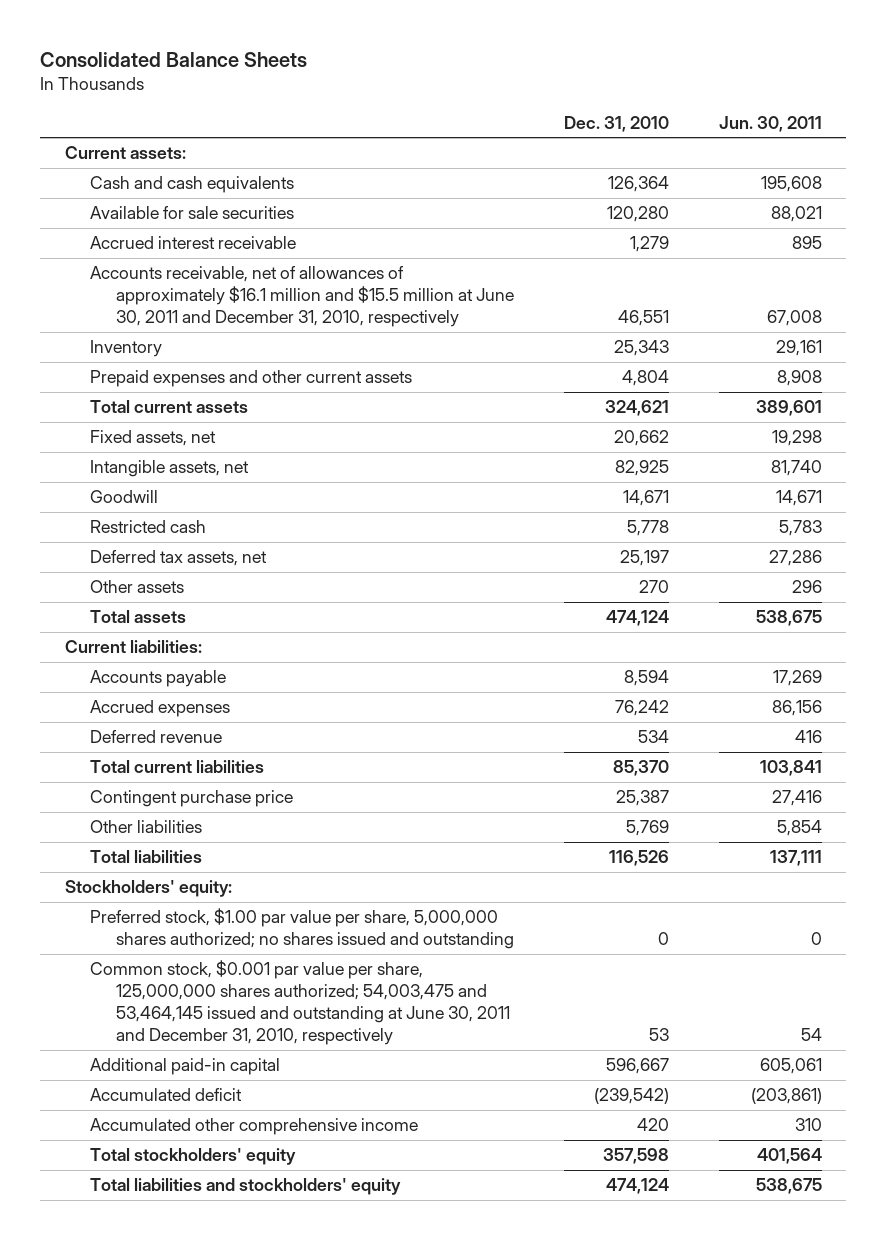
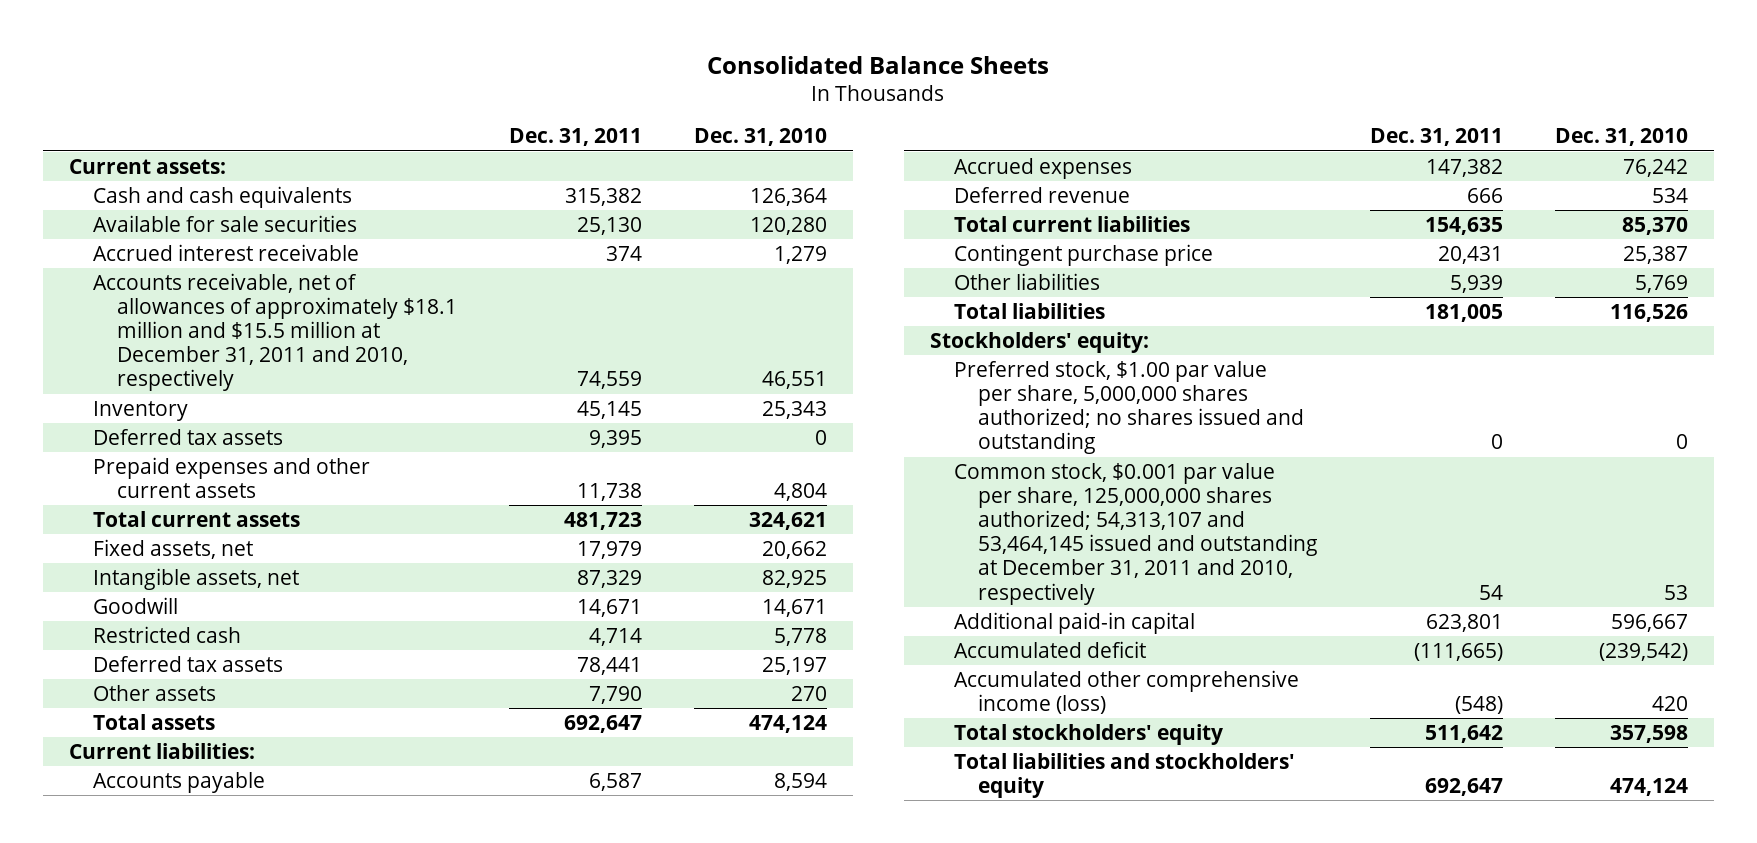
[718,115,822,132] Jun. 30, 2011 -> none
none -> [508,128,642,147] Dec. 31, 2011
[90,266,514,328] Accounts receivable, net of allowances of approximately $16.1 million and $15.5 million at June 30, 2011 and December 31, 2010, respectively -> [92,272,457,392] Accounts receivable, net of allowances of approximately $18.1 million and $15.5 million at December 31, 2011 and 2010, respectively
none -> [92,428,283,445] Deferred tax assets
[90,550,268,567] Deferred tax assets, net -> [92,655,283,672] Deferred tax assets
[90,960,510,1046] Common stock, $0.001 par value per share, 125,000,000 shares authorized; 54,003,475 and 53,464,145 issued and outstanding at June 30, 2011 and December 31, 2010, respectively -> [953,462,1318,605] Common stock, $0.001 par value per share, 125,000,000 shares authorized; 54,313,107 and 53,464,145 issued and outstanding at December 31, 2011 and 2010, respectively
[90,1118,419,1136] Accumulated other comprehensive income -> [953,669,1299,714] Accumulated other comprehensive income (loss)

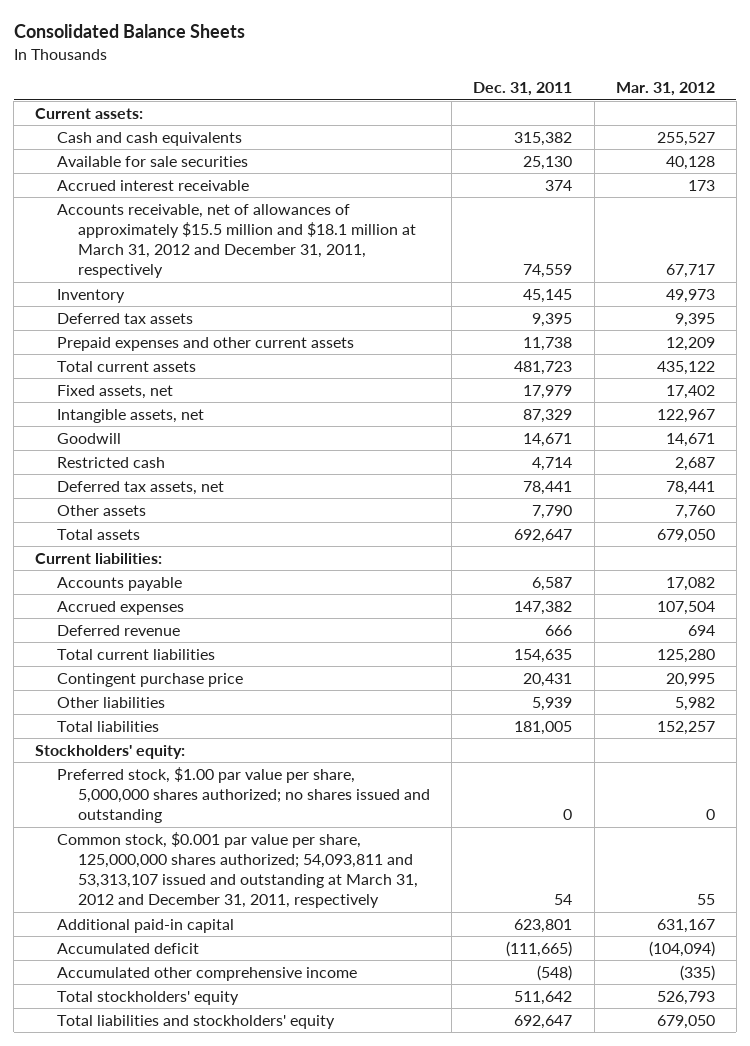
[693,128,827,147] Dec. 31, 2010 -> none
none -> [615,82,715,97] Mar. 31, 2012
[92,272,457,392] Accounts receivable, net of allowances of approximately $18.1 million and $15.5 million at December 31, 2011 and 2010, respectively -> [56,203,417,279] Accounts receivable, net of allowances of approximately $15.5 million and $18.1 million at March 31, 2012 and December 31, 2011, respectively
[92,655,283,672] Deferred tax assets -> [56,480,224,495] Deferred tax assets, net
[953,462,1318,605] Common stock, $0.001 par value per share, 125,000,000 shares authorized; 54,313,107 and 53,464,145 issued and outstanding at December 31, 2011 and 2010, respectively -> [56,831,419,909] Common stock, $0.001 par value per share, 125,000,000 shares authorized; 54,093,811 and 53,313,107 issued and outstanding at March 31, 2012 and December 31, 2011, respectively
[953,669,1299,714] Accumulated other comprehensive income (loss) -> [56,966,357,981] Accumulated other comprehensive income

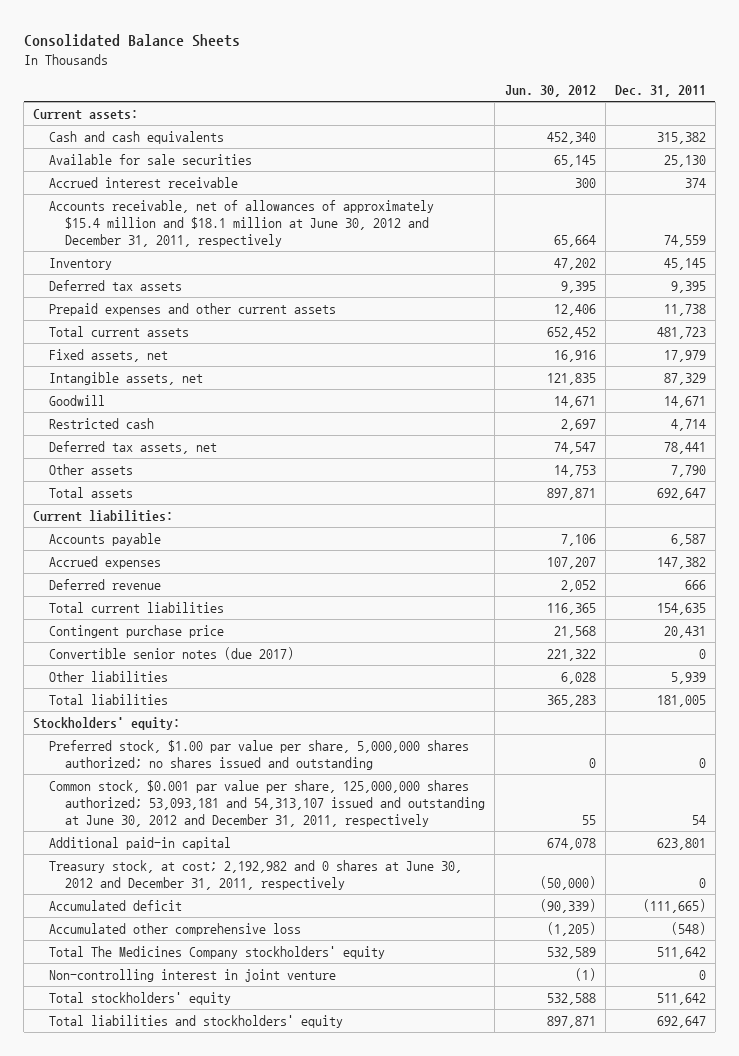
[615,82,715,97] Mar. 31, 2012 -> none
none -> [504,85,596,98] Jun. 30, 2012
[56,203,417,279] Accounts receivable, net of allowances of approximately $15.5 million and $18.1 million at March 31, 2012 and December 31, 2011, respectively -> [49,199,435,248] Accounts receivable, net of allowances of approximately $15.4 million and $18.1 million at June 30, 2012 and December 31, 2011, respectively
none -> [49,646,295,660] Convertible senior notes (due 2017)
[56,831,419,909] Common stock, $0.001 par value per share, 125,000,000 shares authorized; 54,093,811 and 53,313,107 issued and outstanding at March 31, 2012 and December 31, 2011, respectively -> [49,779,486,828] Common stock, $0.001 par value per share, 125,000,000 shares authorized; 53,093,181 and 54,313,107 issued and outstanding at June 30, 2012 and December 31, 2011, respectively
none -> [49,859,463,891] Treasury stock, at cost; 2,192,982 and 0 shares at June 30, 2012 and December 31, 2011, respectively
[56,966,357,981] Accumulated other comprehensive income -> [49,922,302,936] Accumulated other comprehensive loss
none -> [49,945,386,959] Total The Medicines Company stockholders' equity
none -> [49,968,337,982] Non-controlling interest in joint venture

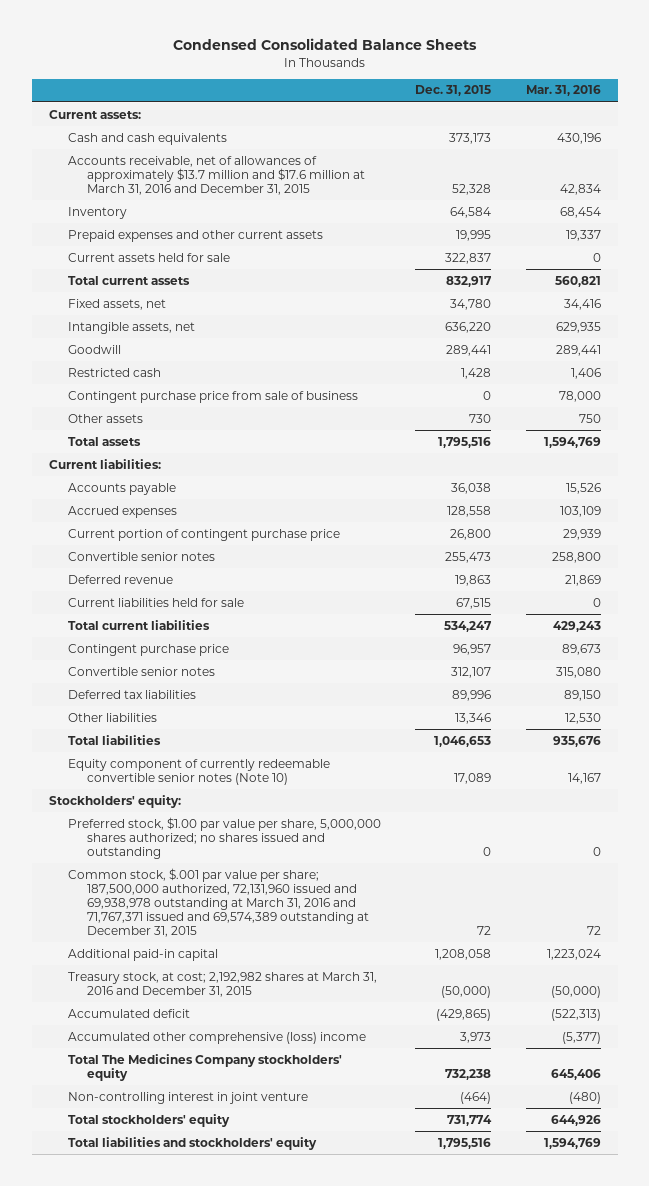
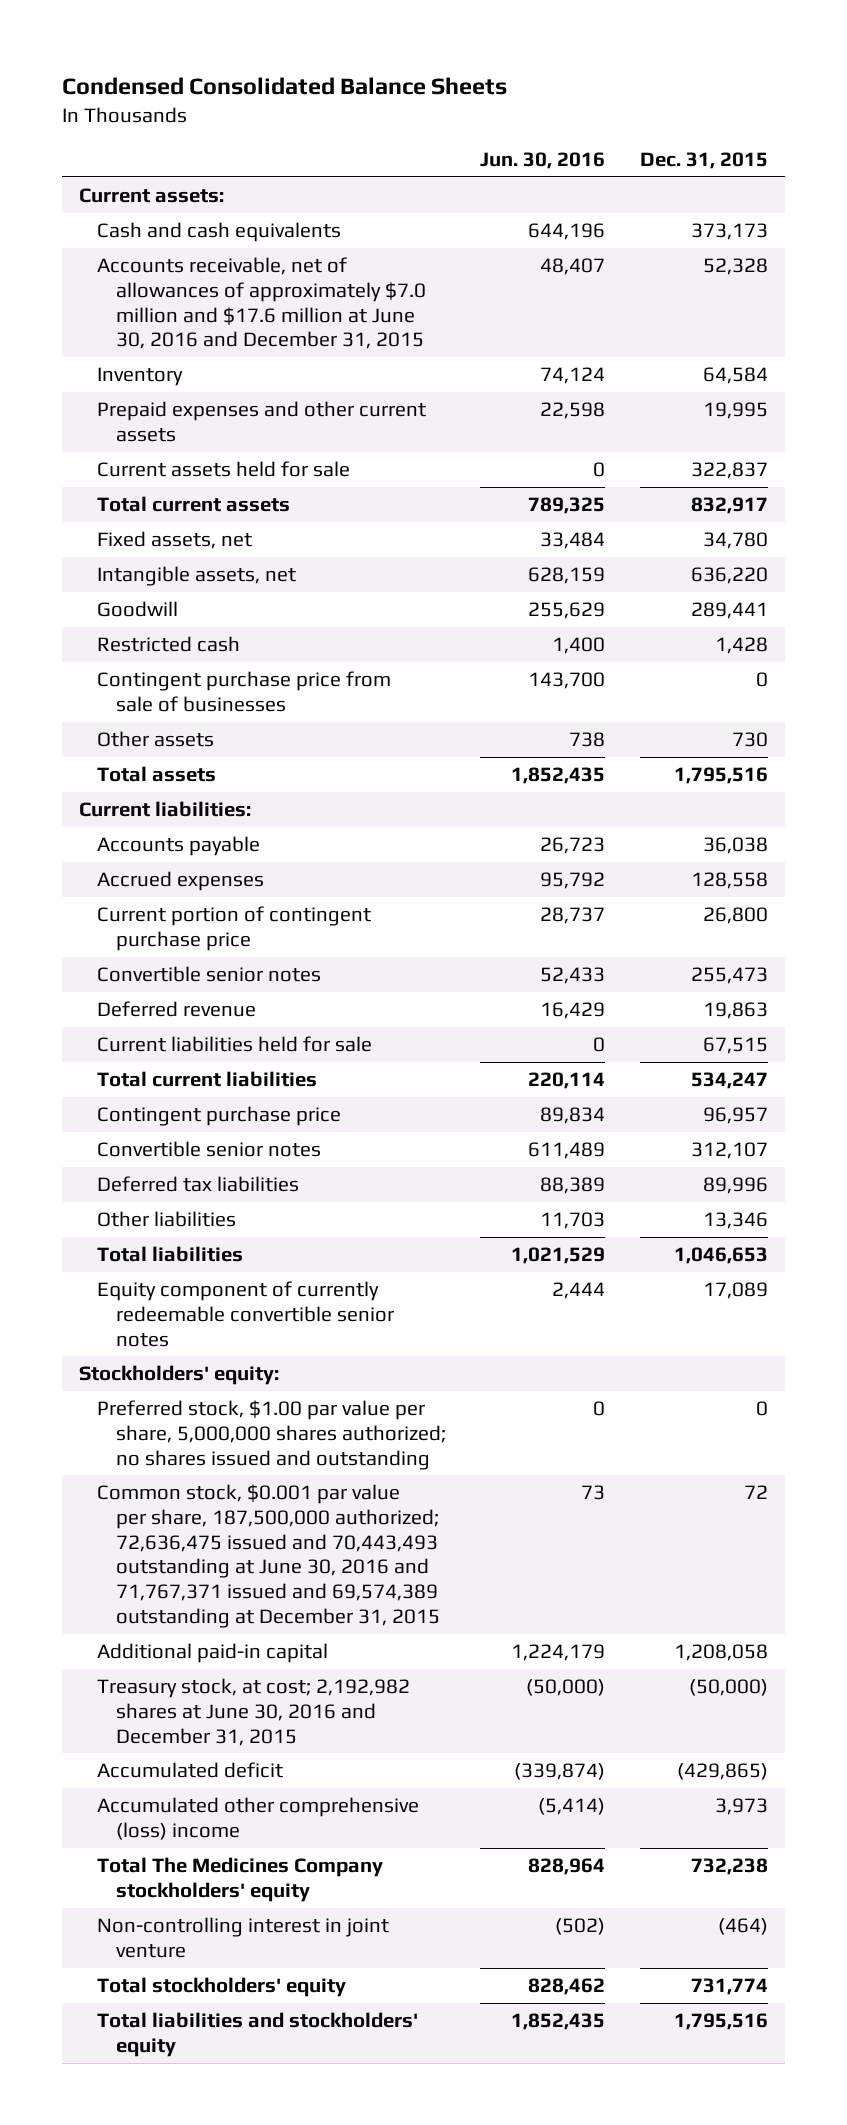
[525,85,601,97] Mar. 31, 2016 -> none
none -> [480,152,606,170] Jun. 30, 2016
[67,155,365,195] Accounts receivable, net of allowances of approximately $13.7 million and $17.6 million at March 31, 2016 and December 31, 2015 -> [97,257,426,350] Accounts receivable, net of allowances of approximately $7.0 million and $17.6 million at June 30, 2016 and December 31, 2015
[67,390,358,403] Contingent purchase price from sale of business -> [97,671,392,712] Contingent purchase price from sale of businesses
[67,758,330,785] Equity component of currently redeemable convertible senior notes (Note 10) -> [97,1281,394,1347] Equity component of currently redeemable convertible senior notes
[67,867,369,937] Common stock, $.001 par value per share; 187,500,000 authorized, 72,131,960 issued and 69,938,978 outstanding at March 31, 2016 and 71,767,371 issued and 69,574,389 outstanding at December 31, 2015 -> [97,1484,440,1628] Common stock, $0.001 par value per share, 187,500,000 authorized; 72,636,475 issued and 70,443,493 outstanding at June 30, 2016 and 71,767,371 issued and 69,574,389 outstanding at December 31, 2015
[67,971,377,997] Treasury stock, at cost; 2,192,982 shares at March 31, 2016 and December 31, 2015 -> [97,1678,411,1746] Treasury stock, at cost; 2,192,982 shares at June 30, 2016 and December 31, 2015

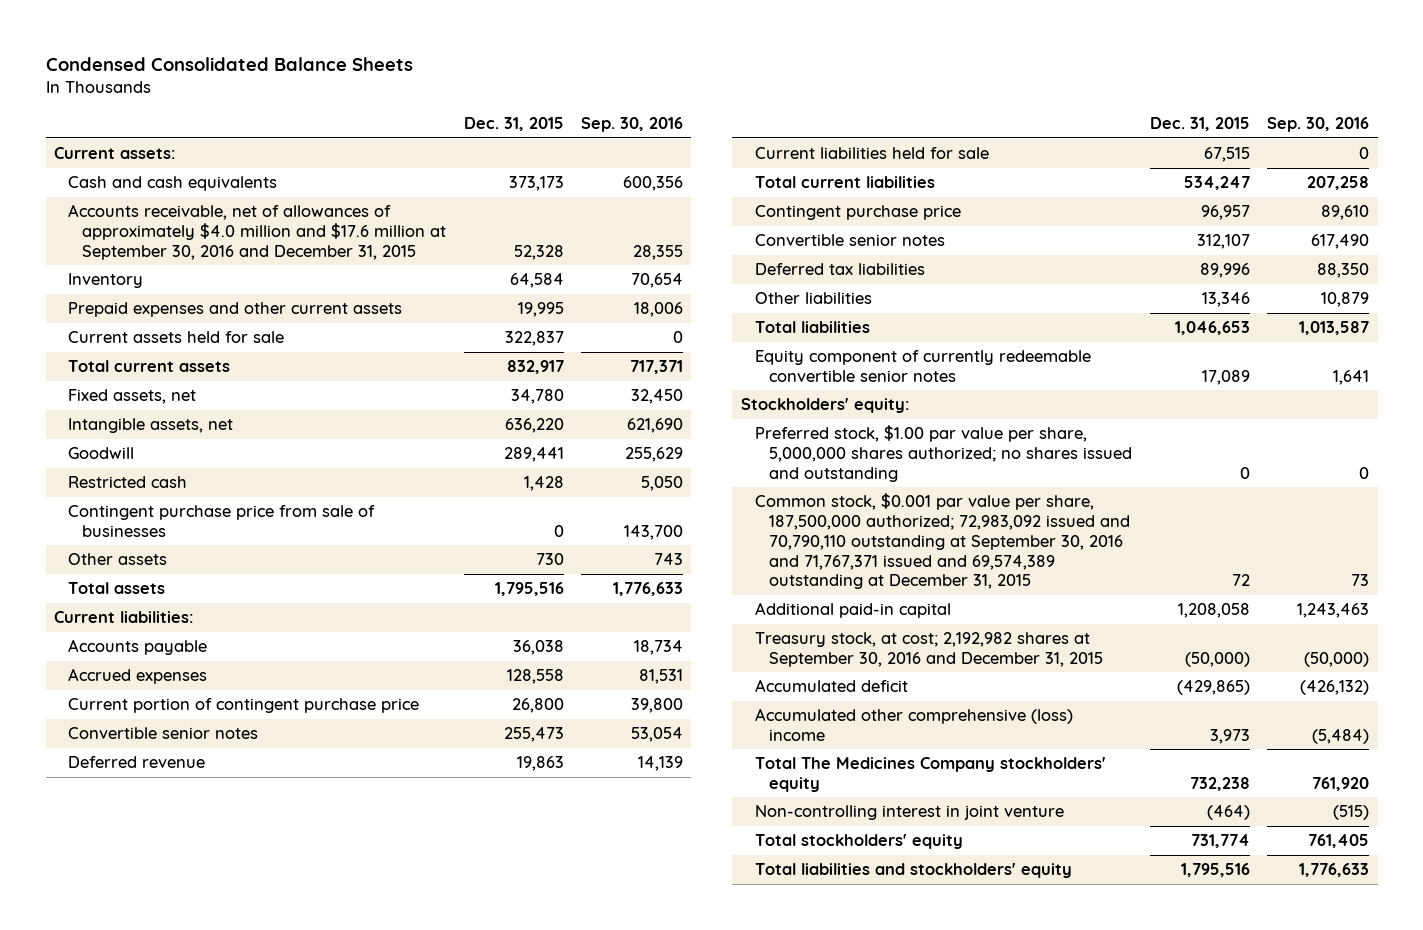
[480,152,606,170] Jun. 30, 2016 -> none
none -> [580,117,683,133] Sep. 30, 2016
[97,257,426,350] Accounts receivable, net of allowances of approximately $7.0 million and $17.6 million at June 30, 2016 and December 31, 2015 -> [68,204,447,260] Accounts receivable, net of allowances of approximately $4.0 million and $17.6 million at September 30, 2016 and December 31, 2015
[97,1484,440,1628] Common stock, $0.001 par value per share, 187,500,000 authorized; 72,636,475 issued and 70,443,493 outstanding at June 30, 2016 and 71,767,371 issued and 69,574,389 outstanding at December 31, 2015 -> [754,493,1130,590] Common stock, $0.001 par value per share, 187,500,000 authorized; 72,983,092 issued and 70,790,110 outstanding at September 30, 2016 and 71,767,371 issued and 69,574,389 outstanding at December 31, 2015
[97,1678,411,1746] Treasury stock, at cost; 2,192,982 shares at June 30, 2016 and December 31, 2015 -> [754,632,1103,667] Treasury stock, at cost; 2,192,982 shares at September 30, 2016 and December 31, 2015

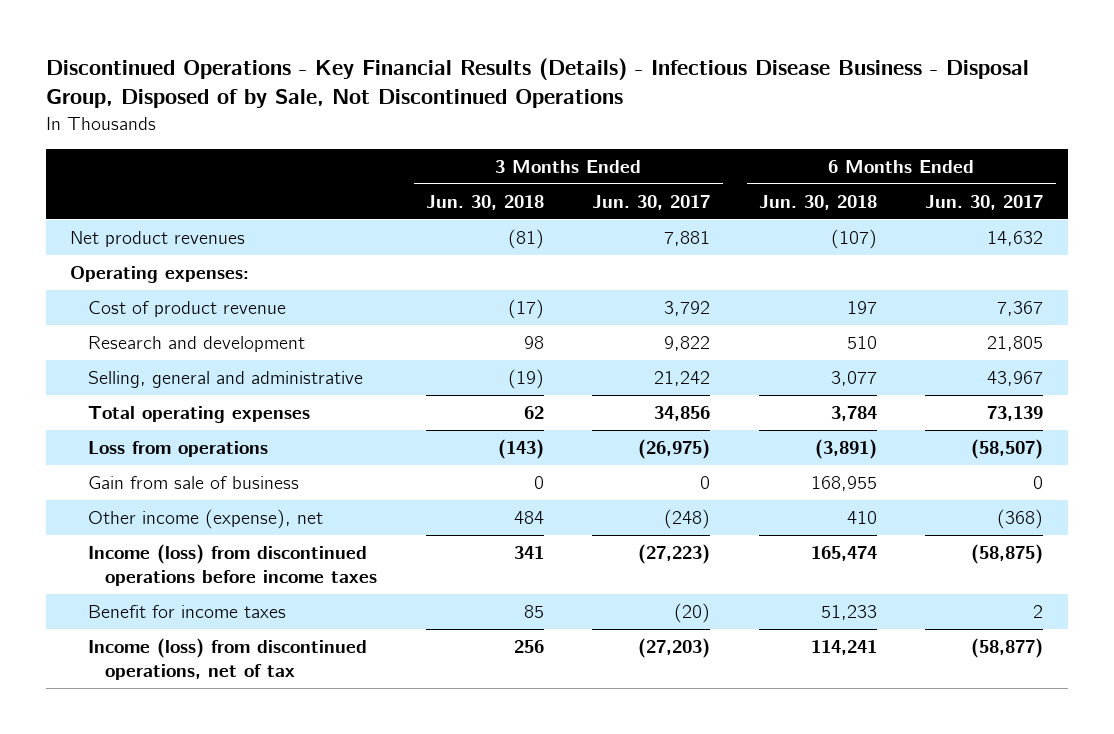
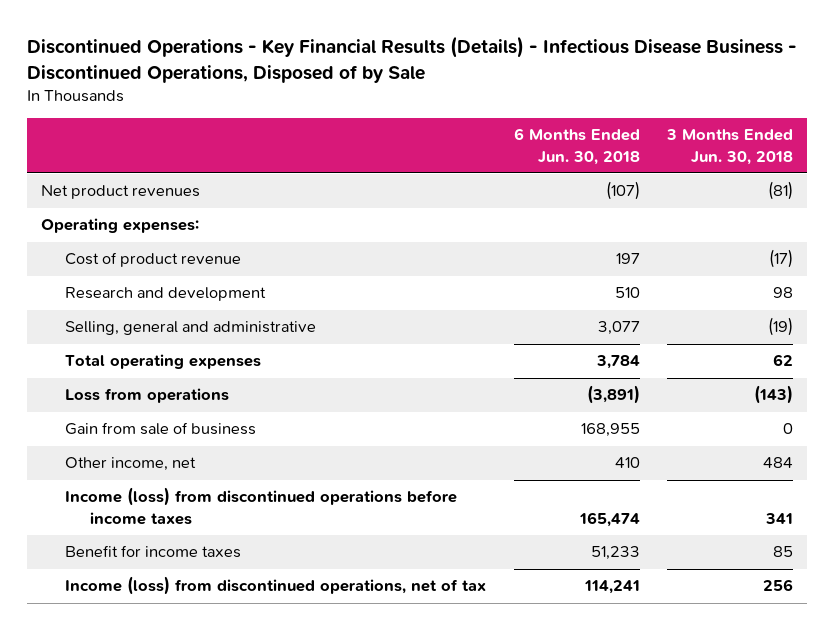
[45,58,1029,109] Discontinued Operations - Key Financial Results (Details) - Infectious Disease Business - Disposal Group, Disposed of by Sale, Not Discontinued Operations -> [26,35,797,83] Discontinued Operations - Key Financial Results (Details) - Infectious Disease Business - Discontinued Operations, Disposed of by Sale
[592,194,711,210] Jun. 30, 2017 -> none
[925,194,1044,210] Jun. 30, 2017 -> none
[87,509,323,530] Other income (expense), net -> [65,457,197,472] Other income, net

